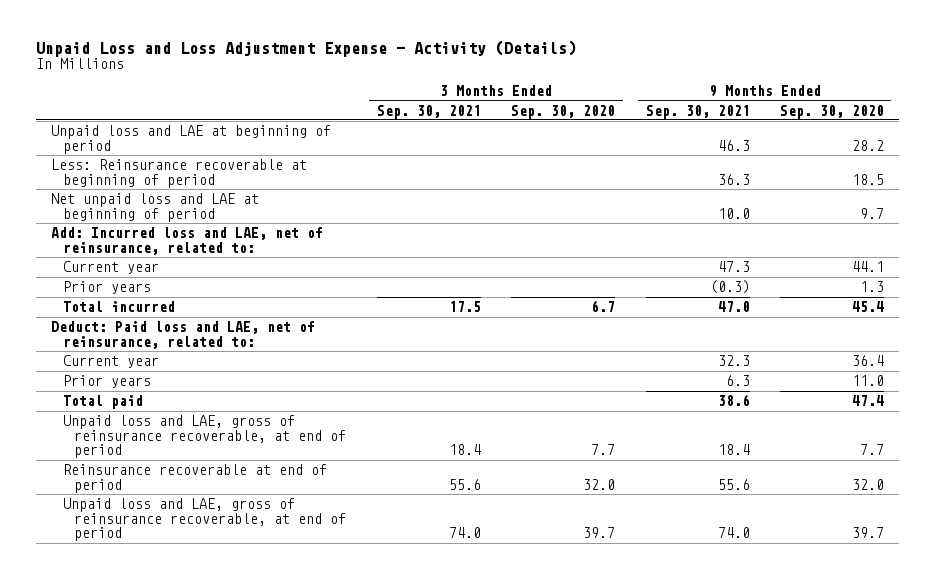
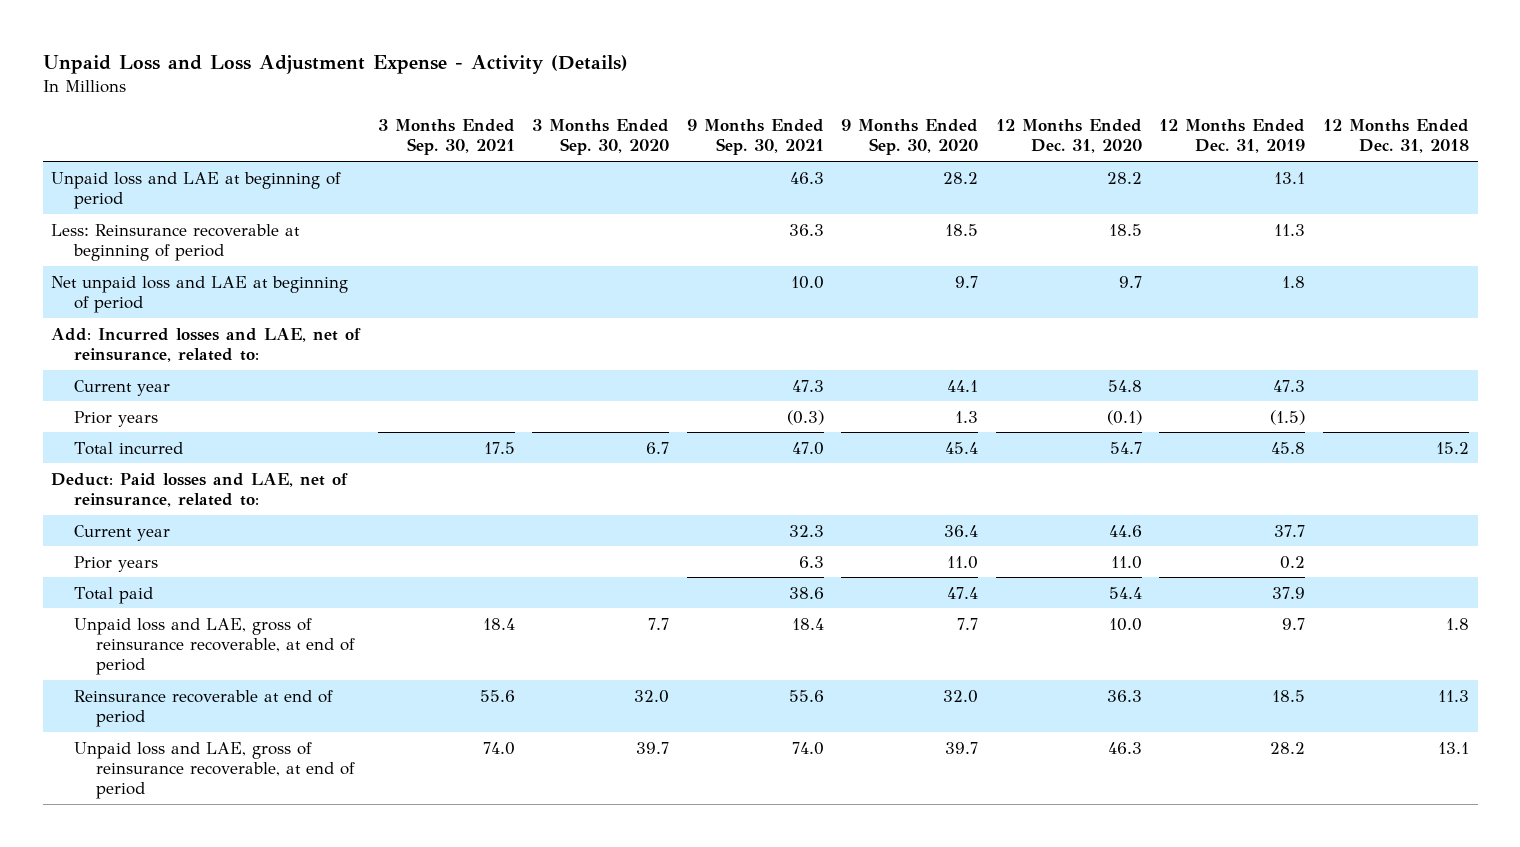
none -> [995,119,1142,154] 12 Months Ended Dec. 31, 2020
none -> [1159,119,1306,154] 12 Months Ended Dec. 31, 2019
none -> [1323,119,1470,154] 12 Months Ended Dec. 31, 2018
[50,227,323,255] Add: Incurred loss and LAE, net of reinsurance, related to: -> [51,327,362,362] Add: Incurred losses and LAE, net of reinsurance, related to:
[50,321,315,349] Deduct: Paid loss and LAE, net of reinsurance, related to: -> [51,472,349,507] Deduct: Paid losses and LAE, net of reinsurance, related to:

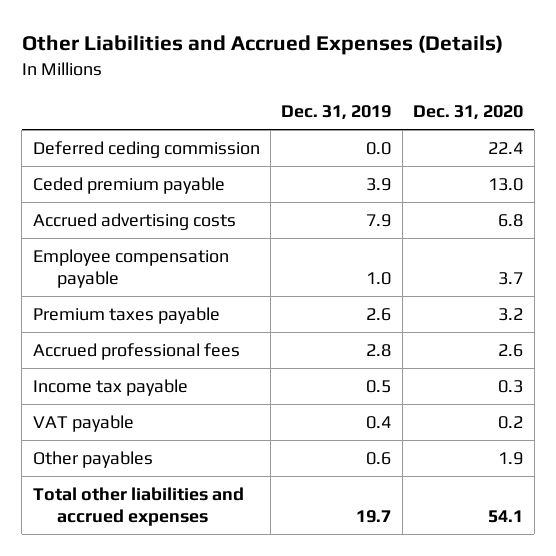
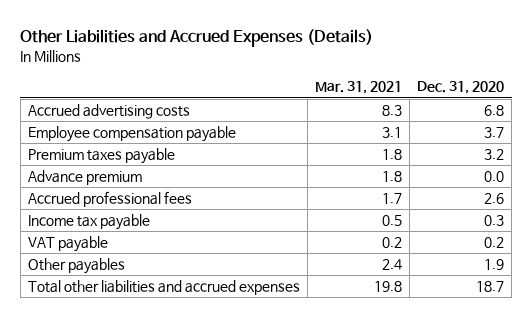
[281,104,392,120] Dec. 31, 2019 -> none
none -> [315,81,403,95] Mar. 31, 2021
[32,141,260,159] Deferred ceding commission -> none
[32,177,225,195] Ceded premium payable -> none
none -> [28,170,143,186] Advance premium
[488,509,524,523] 54.1 -> [476,281,505,293] 18.7

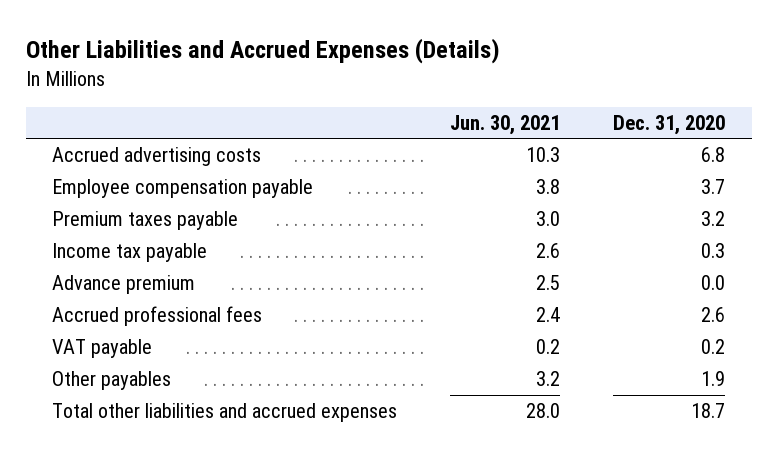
[315,81,403,95] Mar. 31, 2021 -> none
none -> [450,114,561,135] Jun. 30, 2021
[28,214,151,231] Income tax payable -> [52,243,208,263] Income tax payable

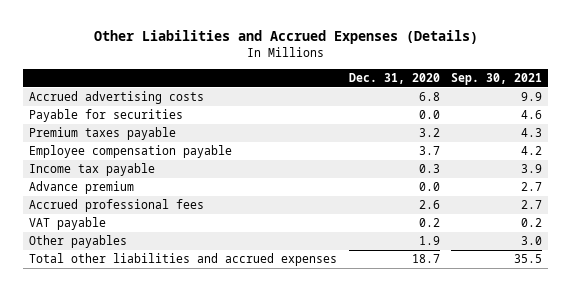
[450,114,561,135] Jun. 30, 2021 -> none
none -> [451,73,543,86] Sep. 30, 2021
none -> [28,109,183,123] Payable for securities
[52,179,314,199] Employee compensation payable -> [28,145,232,159] Employee compensation payable

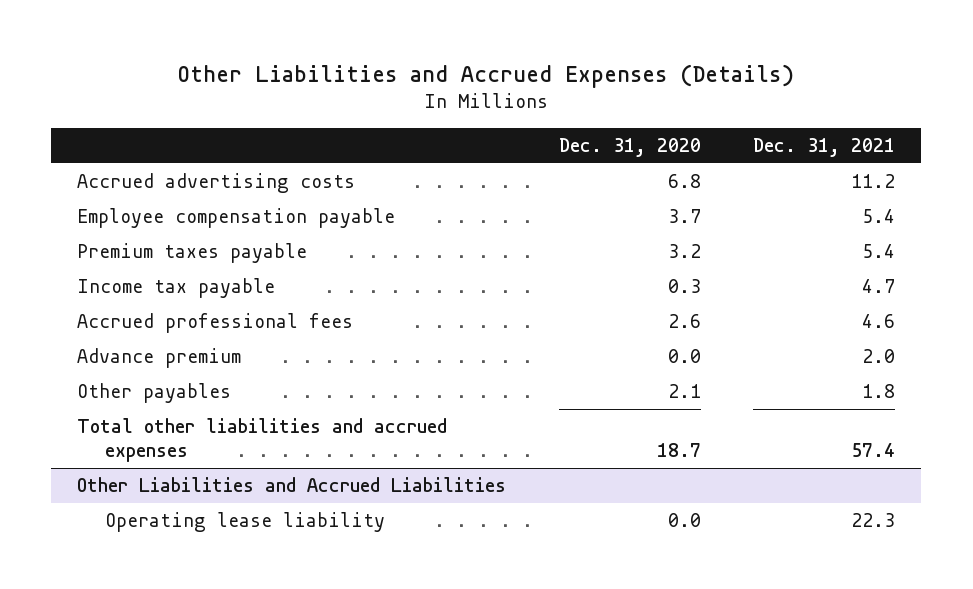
[451,73,543,86] Sep. 30, 2021 -> none
none -> [753,138,896,158] Dec. 31, 2021
[28,109,183,123] Payable for securities -> none
[28,127,176,141] Premium taxes payable -> [77,243,308,264] Premium taxes payable
[28,217,106,231] VAT payable -> none
[28,181,134,195] Advance premium -> [77,348,242,369] Advance premium
[418,236,440,246] 1.9 -> [667,384,701,399] 2.1
none -> [77,477,507,493] Other Liabilities and Accrued Liabilities
none -> [105,512,386,533] Operating lease liability

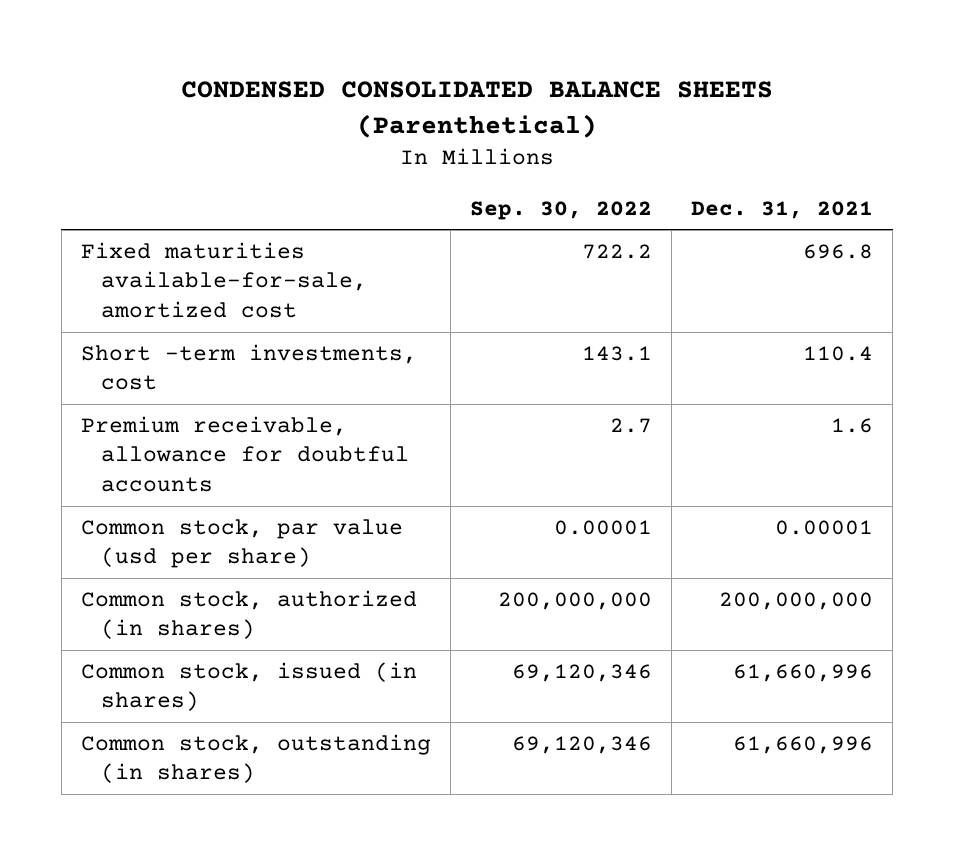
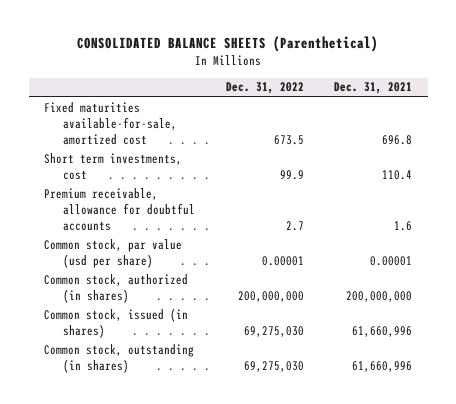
[181,81,774,138] CONDENSED CONSOLIDATED BALANCE SHEETS (Parenthetical) -> [77,36,379,53] CONSOLIDATED BALANCE SHEETS (Parenthetical)
[470,200,653,220] Sep. 30, 2022 -> none
none -> [225,82,304,95] Dec. 31, 2022
[80,343,417,391] Short -term investments, cost -> [43,152,182,180] Short term investments, cost

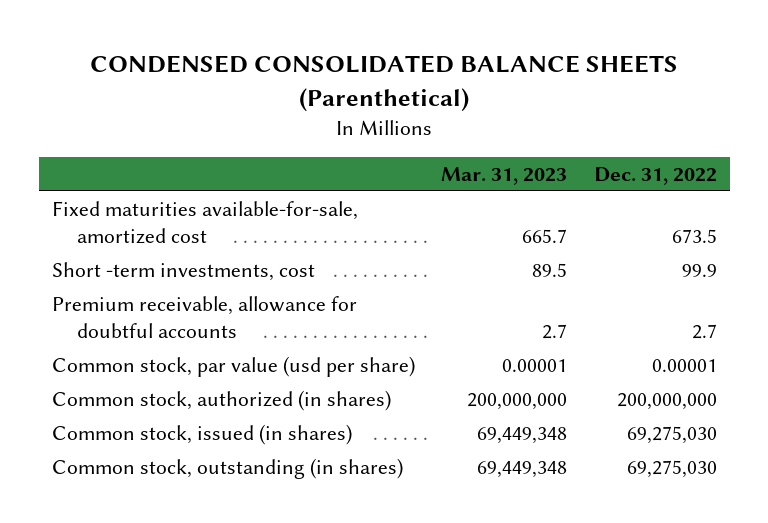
[77,36,379,53] CONSOLIDATED BALANCE SHEETS (Parenthetical) -> [90,55,679,112] CONDENSED CONSOLIDATED BALANCE SHEETS (Parenthetical)
[334,82,413,95] Dec. 31, 2021 -> none
none -> [441,166,568,185] Mar. 31, 2023
[43,152,182,180] Short term investments, cost -> [51,261,315,281] Short -term investments, cost

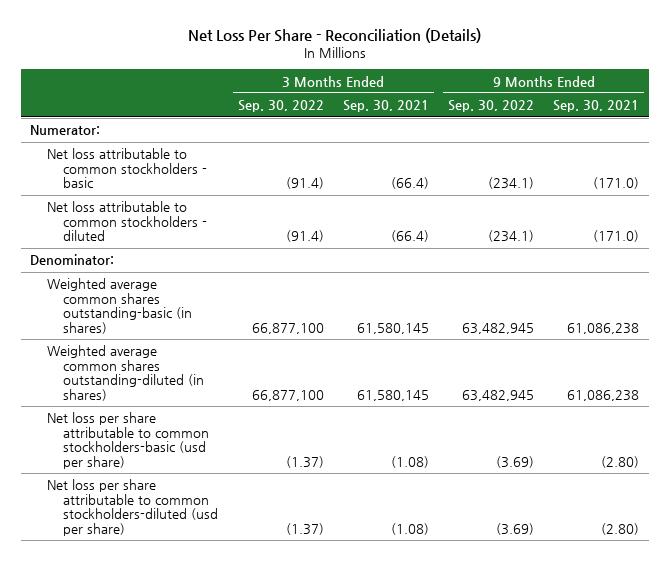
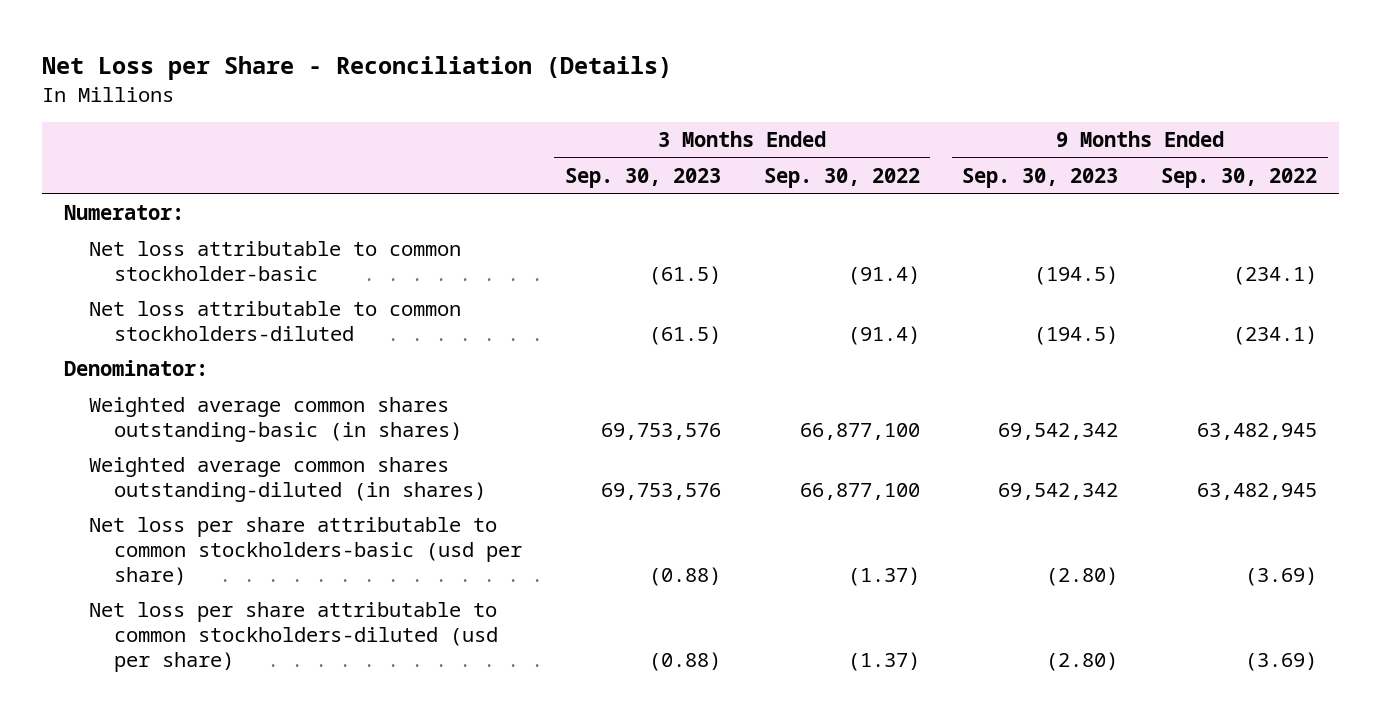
[187,28,481,44] Net Loss Per Share - Reconciliation (Details) -> [42,56,673,81] Net Loss per Share - Reconciliation (Details)
[342,100,429,113] Sep. 30, 2021 -> none
[553,100,640,113] Sep. 30, 2021 -> none
none -> [564,168,721,189] Sep. 30, 2023
none -> [962,168,1119,189] Sep. 30, 2023
[46,148,208,189] Net loss attributable to common stockholders - basic -> [88,241,461,281] Net loss attributable to common stockholder-basic
[46,201,208,242] Net loss attributable to common stockholders - diluted -> [88,301,461,341] Net loss attributable to common stockholders-diluted

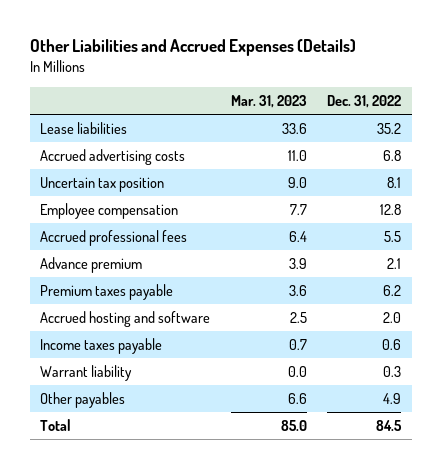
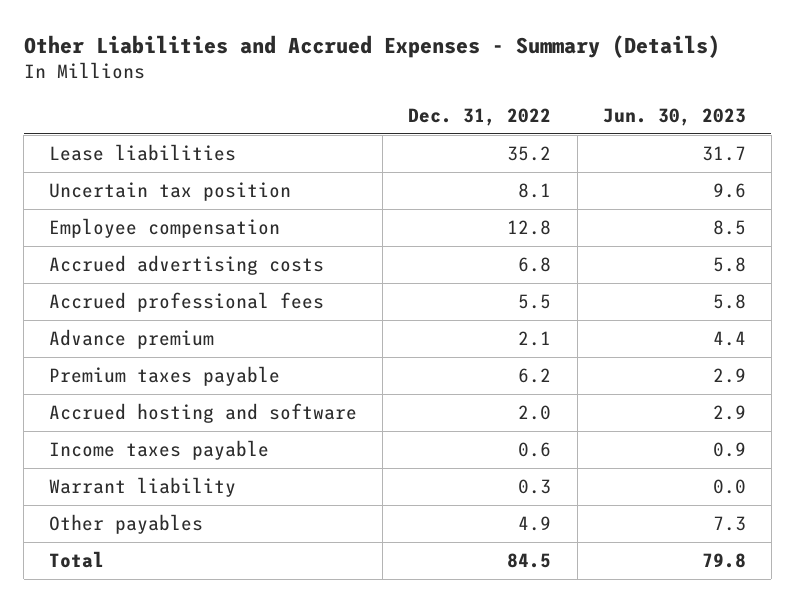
[29,39,356,57] Other Liabilities and Accrued Expenses (Details) -> [23,34,720,58] Other Liabilities and Accrued Expenses - Summary (Details)
[230,95,307,109] Mar. 31, 2023 -> none
none -> [602,107,746,126] Jun. 30, 2023
[39,149,185,166] Accrued advertising costs -> [49,254,325,275] Accrued advertising costs

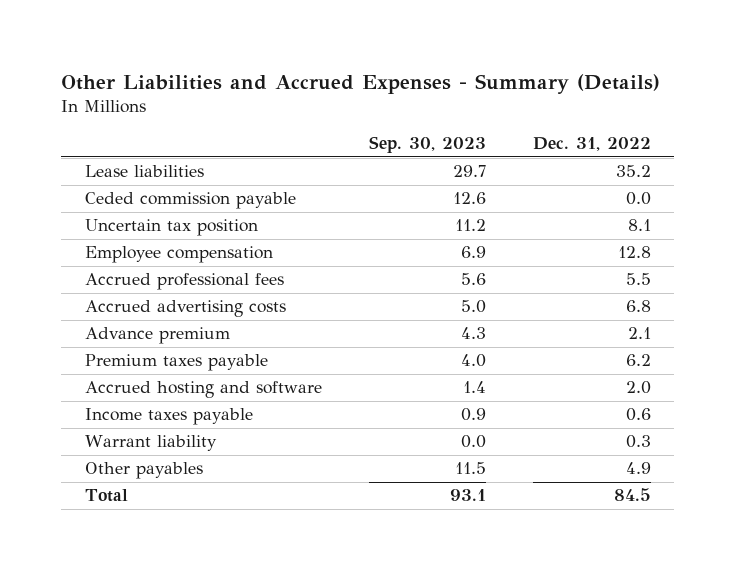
[602,107,746,126] Jun. 30, 2023 -> none
none -> [368,136,486,154] Sep. 30, 2023
none -> [84,192,296,210] Ceded commission payable
[49,254,325,275] Accrued advertising costs -> [84,300,286,318] Accrued advertising costs

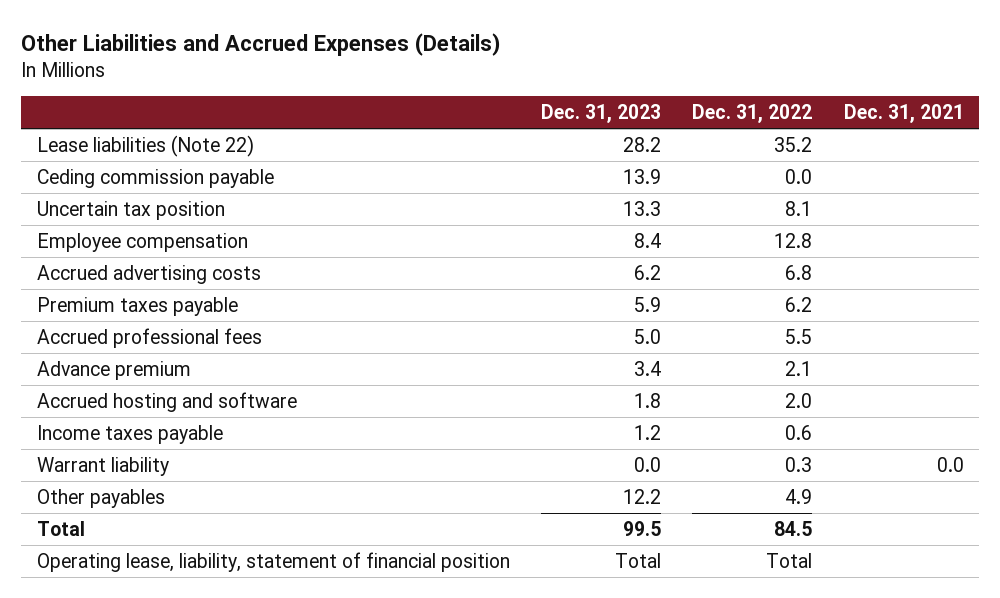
[61,73,661,94] Other Liabilities and Accrued Expenses - Summary (Details) -> [21,33,502,57] Other Liabilities and Accrued Expenses (Details)
[368,136,486,154] Sep. 30, 2023 -> none
none -> [541,104,662,124] Dec. 31, 2023
none -> [843,104,964,124] Dec. 31, 2021
[84,165,204,178] Lease liabilities -> [36,134,254,157] Lease liabilities (Note 22)
[84,192,296,210] Ceded commission payable -> [36,168,274,188] Ceding commission payable
[84,273,284,291] Accrued professional fees -> [36,327,262,348] Accrued professional fees
[84,327,230,345] Advance premium -> [36,360,191,380] Advance premium
none -> [36,551,510,572] Operating lease, liability, statement of financial position

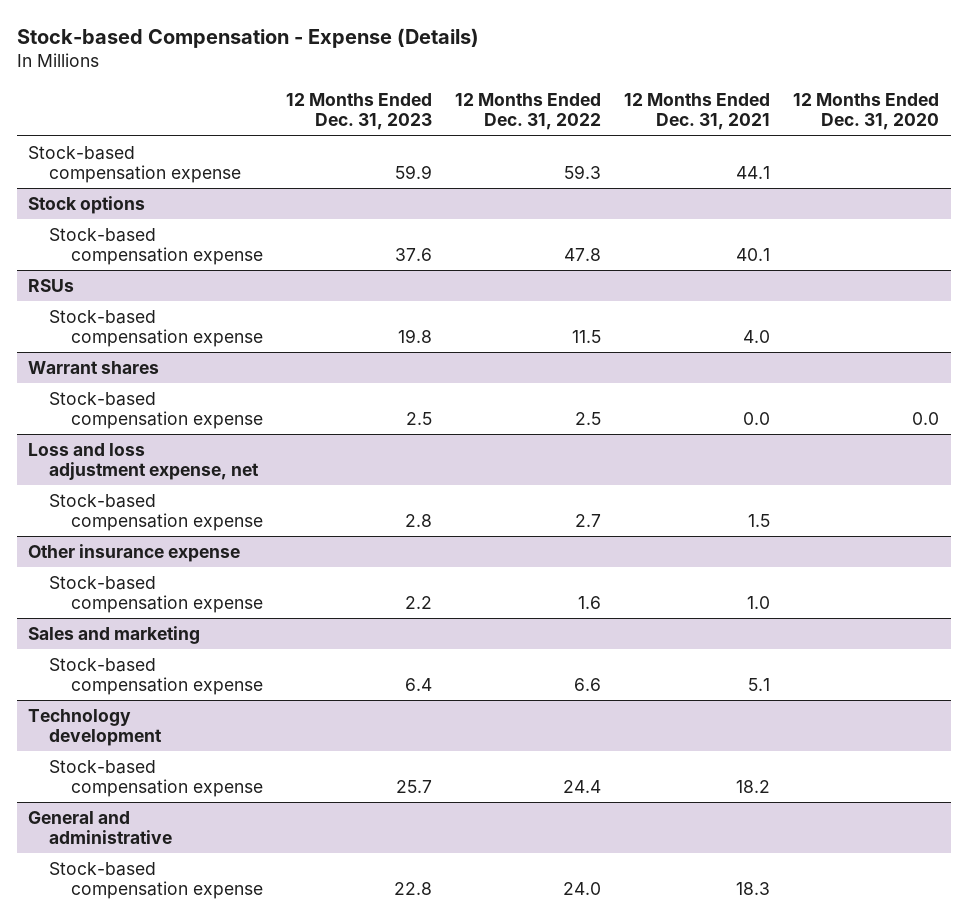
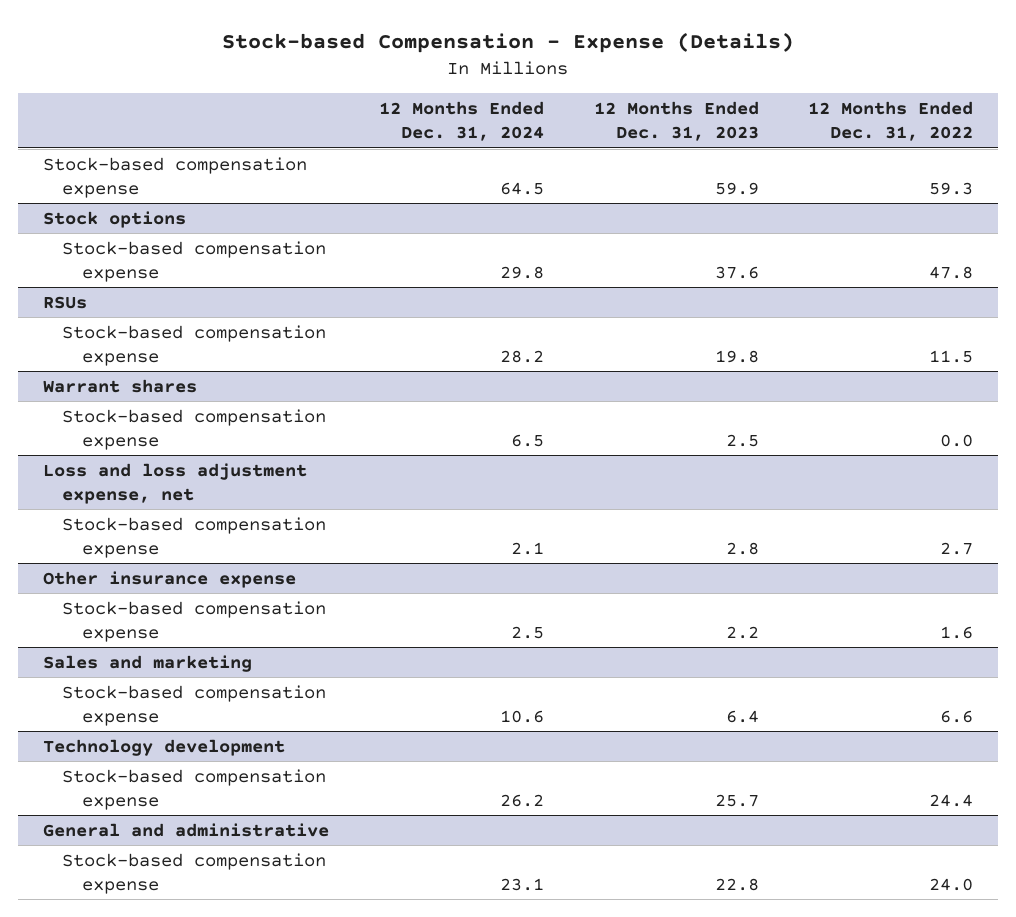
[623,93,770,131] 12 Months Ended Dec. 31, 2021 -> none
[792,93,939,131] 12 Months Ended Dec. 31, 2020 -> none
none -> [378,100,544,142] 12 Months Ended Dec. 31, 2024
[574,412,601,426] 2.5 -> [940,434,974,448] 0.0

